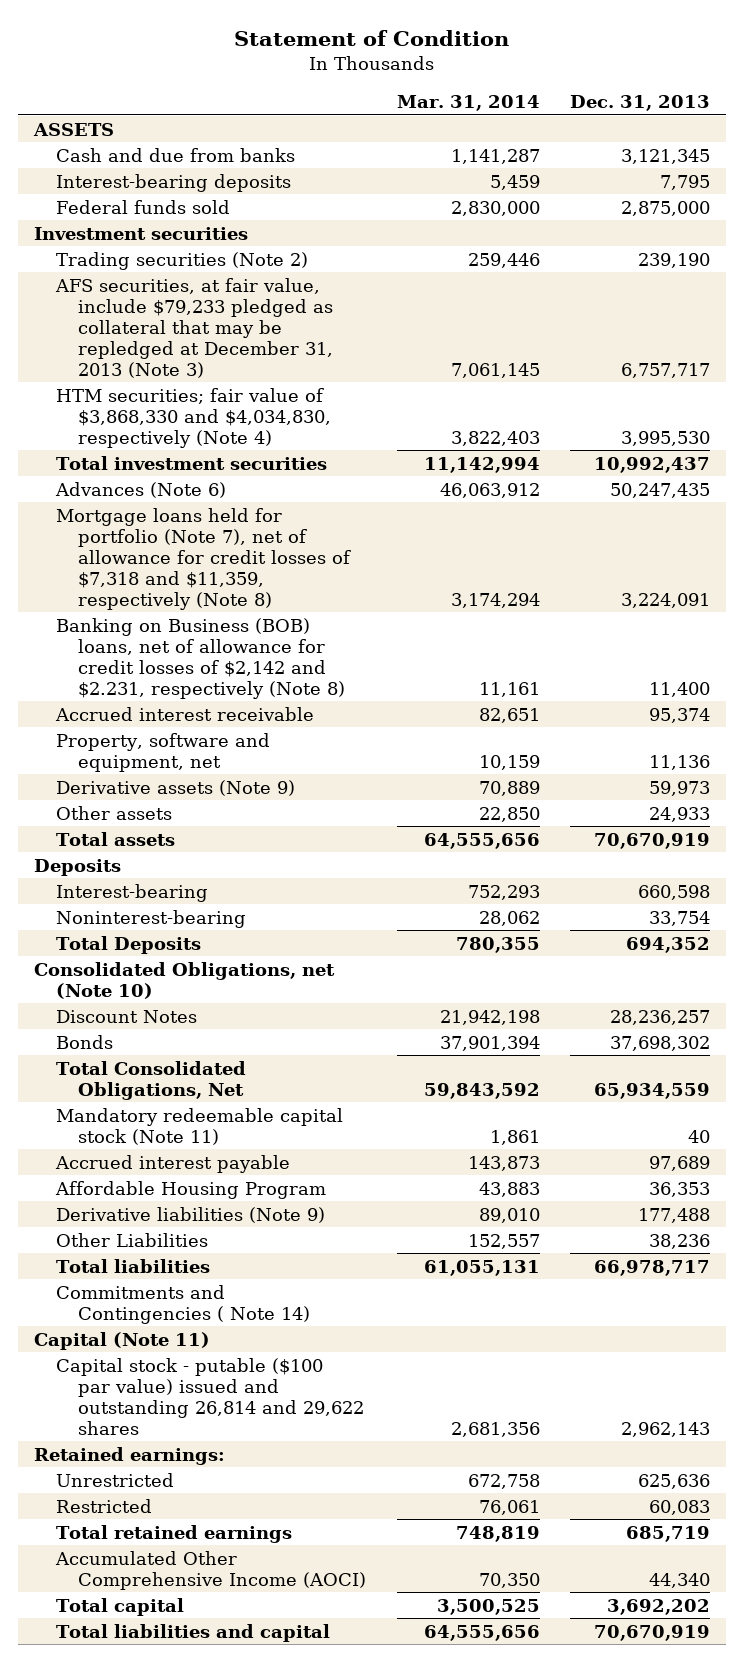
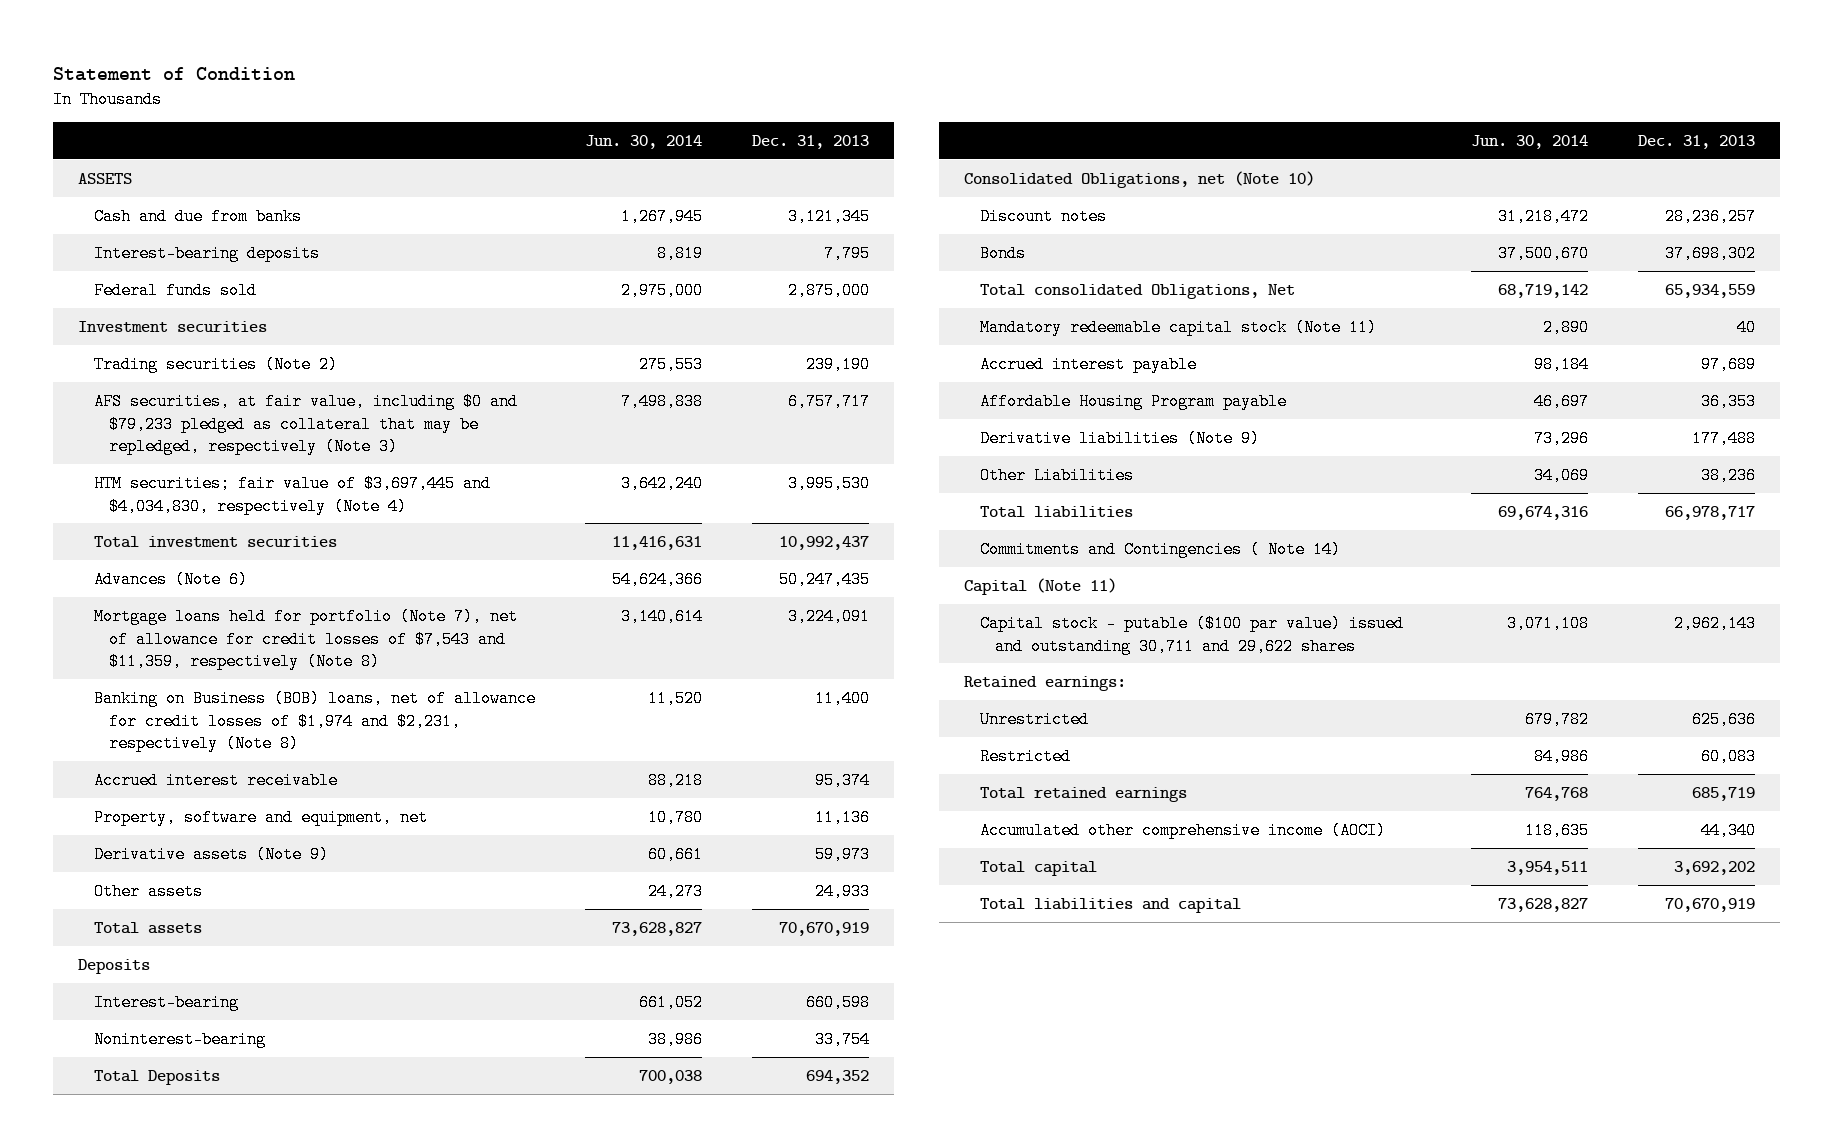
[396,95,540,112] Mar. 31, 2014 -> none
none -> [584,134,702,149] Jun. 30, 2014
[54,277,333,378] AFS securities, at fair value, include $79,233 pledged as collateral that may be repledged at December 31, 2013 (Note 3) -> [93,392,518,456] AFS securities, at fair value, including $0 and $79,233 pledged as collateral that may be repledged, respectively (Note 3)
[55,387,331,448] HTM securities; fair value of $3,868,330 and $4,034,830, respectively (Note 4) -> [93,474,491,515] HTM securities; fair value of $3,697,445 and $4,034,830, respectively (Note 4)
[55,507,351,610] Mortgage loans held for portfolio (Note 7), net of allowance for credit losses of $7,318 and $11,359, respectively (Note 8) -> [93,607,518,671] Mortgage loans held for portfolio (Note 7), net of allowance for credit losses of $7,543 and $11,359, respectively (Note 8)
[55,617,345,699] Banking on Business (BOB) loans, net of allowance for credit losses of $2,142 and $2.231, respectively (Note 8) -> [93,689,536,753] Banking on Business (BOB) loans, net of allowance for credit losses of $1,974 and $2,231, respectively (Note 8)
[55,1009,197,1023] Discount Notes -> [979,207,1107,225] Discount notes
[55,1060,246,1100] Total Consolidated Obligations, Net -> [979,283,1295,299] Total consolidated Obligations, Net
[54,1180,326,1199] Affordable Housing Program -> [979,392,1287,410] Affordable Housing Program payable
[55,1357,364,1435] Capital stock - putable ($100 par value) issued and outstanding 26,814 and 29,622 shares -> [979,614,1404,655] Capital stock - putable ($100 par value) issued and outstanding 30,711 and 29,622 shares
[54,1550,366,1590] Accumulated Other Comprehensive Income (AOCI) -> [979,821,1386,839] Accumulated other comprehensive income (AOCI)

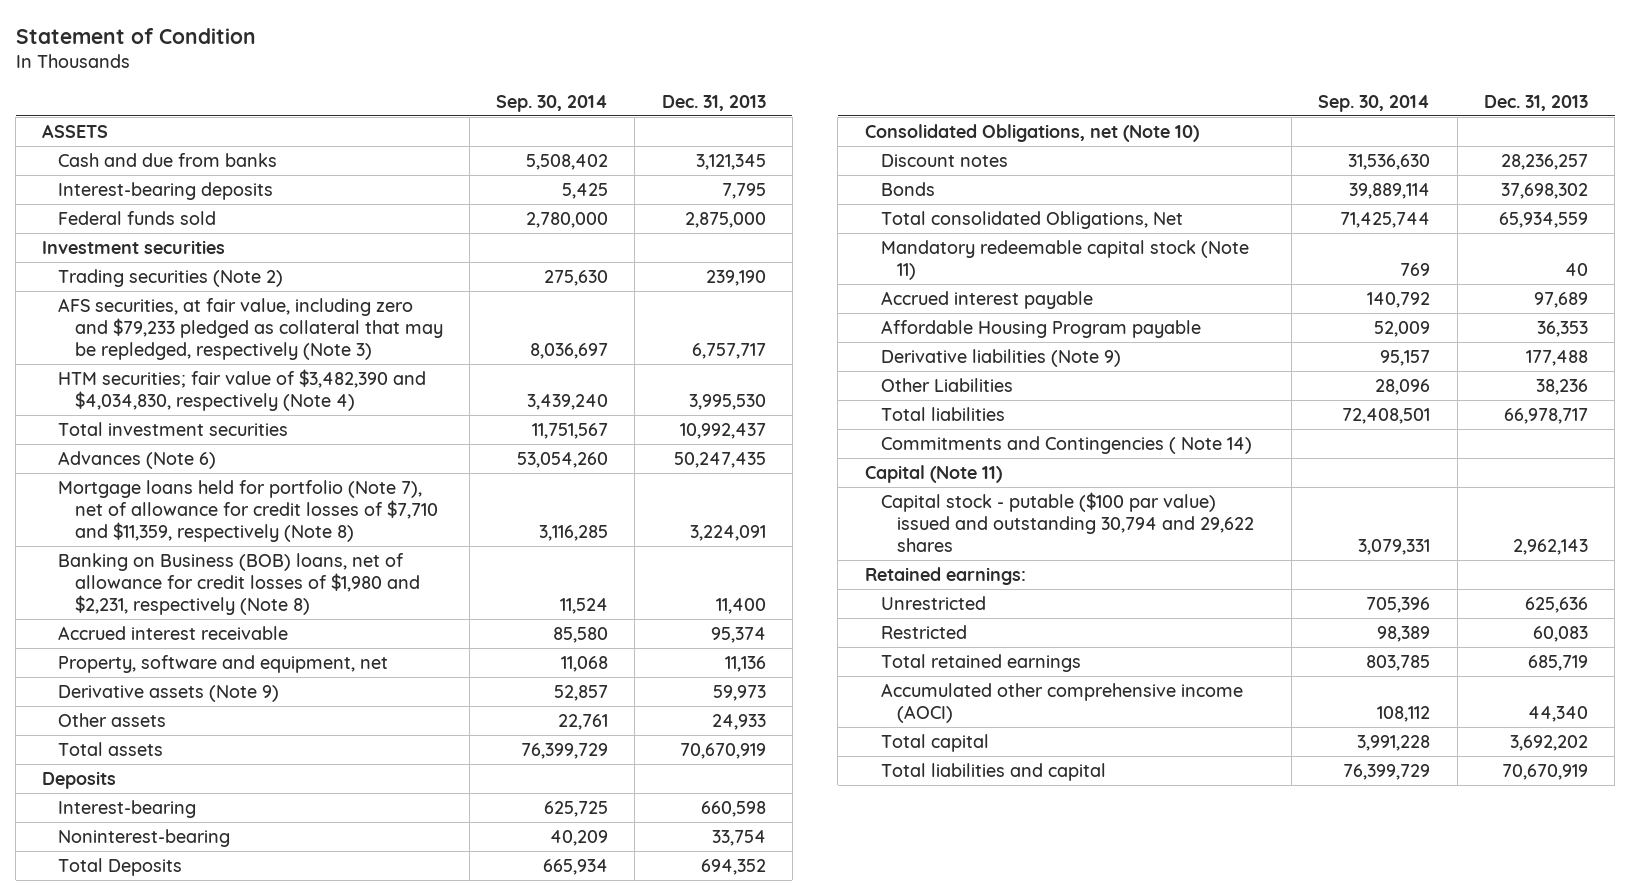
[584,134,702,149] Jun. 30, 2014 -> none
none -> [496,94,609,112] Sep. 30, 2014
[93,392,518,456] AFS securities, at fair value, including $0 and $79,233 pledged as collateral that may be repledged, respectively (Note 3) -> [58,297,443,360] AFS securities, at fair value, including zero and $79,233 pledged as collateral that may be repledged, respectively (Note 3)
[93,474,491,515] HTM securities; fair value of $3,697,445 and $4,034,830, respectively (Note 4) -> [58,368,427,411] HTM securities; fair value of $3,482,390 and $4,034,830, respectively (Note 4)
[93,607,518,671] Mortgage loans held for portfolio (Note 7), net of allowance for credit losses of $7,543 and $11,359, respectively (Note 8) -> [58,479,438,542] Mortgage loans held for portfolio (Note 7), net of allowance for credit losses of $7,710 and $11,359, respectively (Note 8)
[93,689,536,753] Banking on Business (BOB) loans, net of allowance for credit losses of $1,974 and $2,231, respectively (Note 8) -> [58,552,420,615] Banking on Business (BOB) loans, net of allowance for credit losses of $1,980 and $2,231, respectively (Note 8)
[979,614,1404,655] Capital stock - putable ($100 par value) issued and outstanding 30,711 and 29,622 shares -> [880,491,1254,552] Capital stock - putable ($100 par value) issued and outstanding 30,794 and 29,622 shares

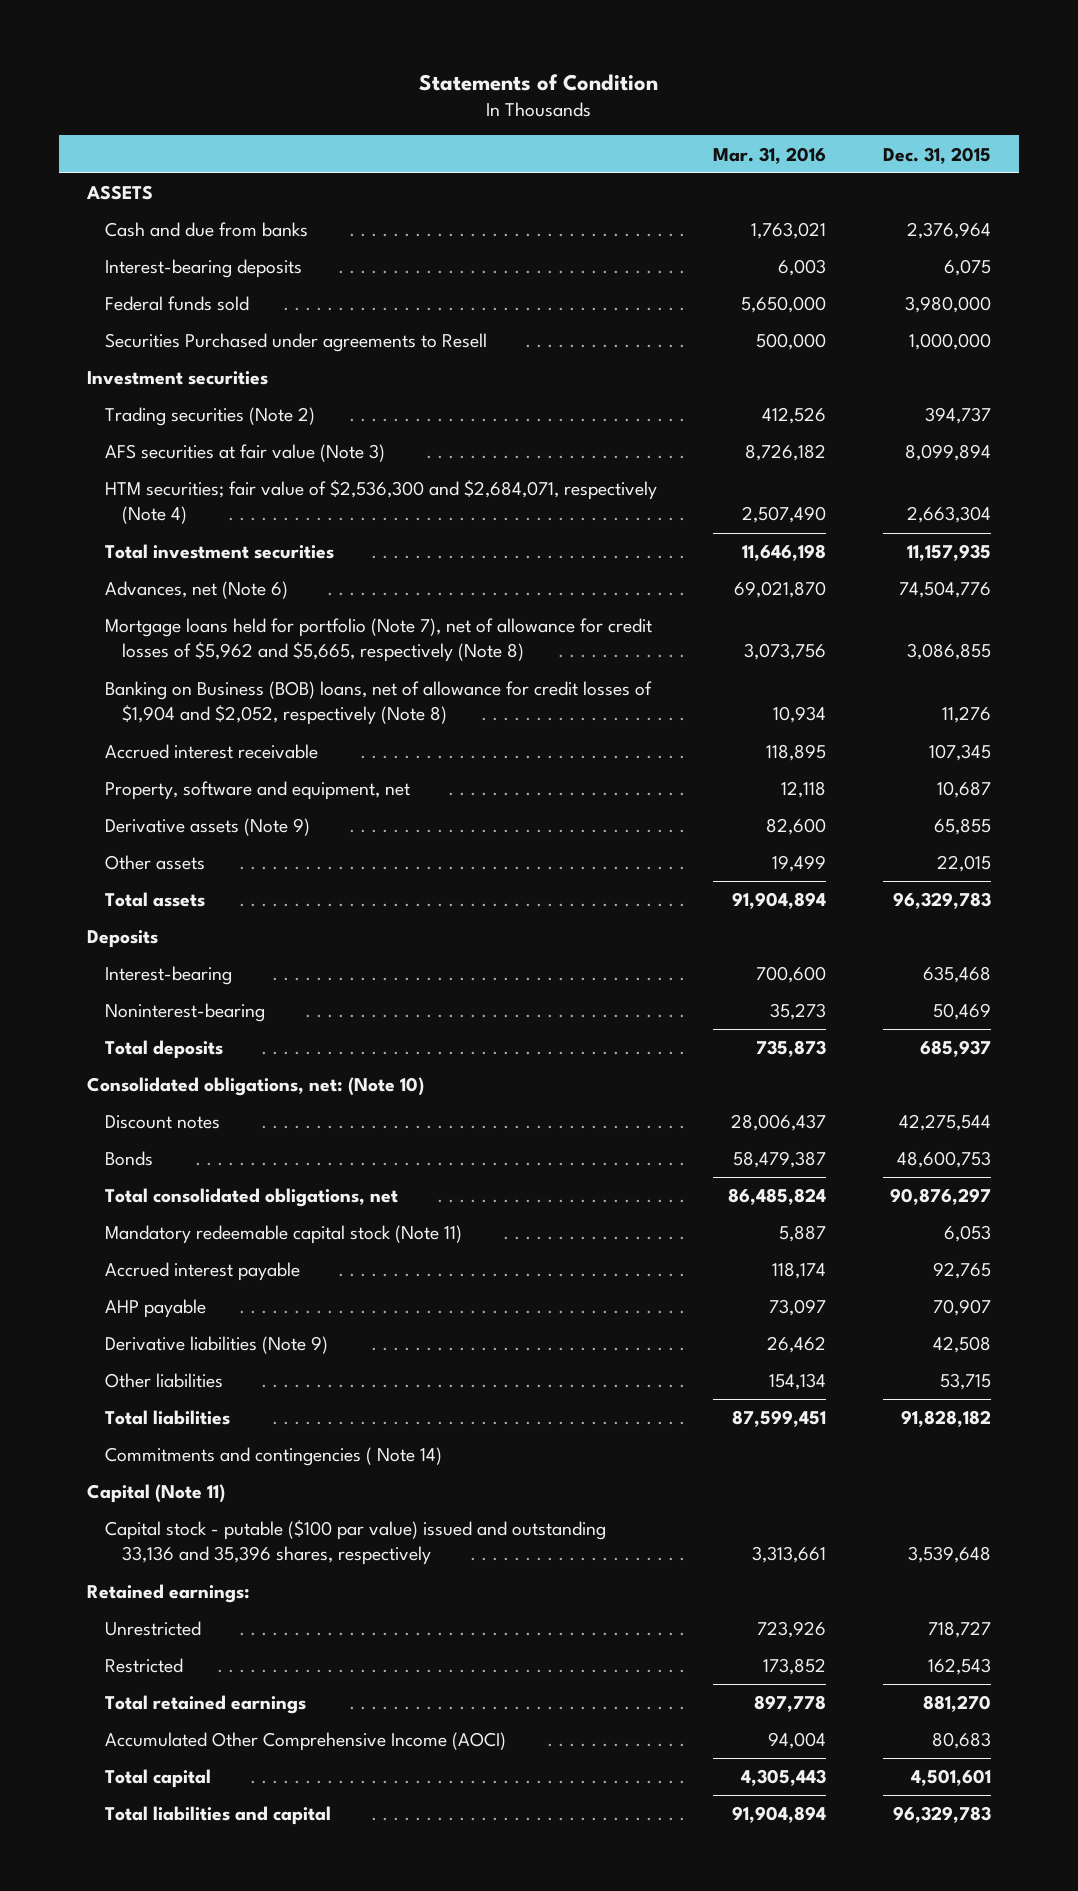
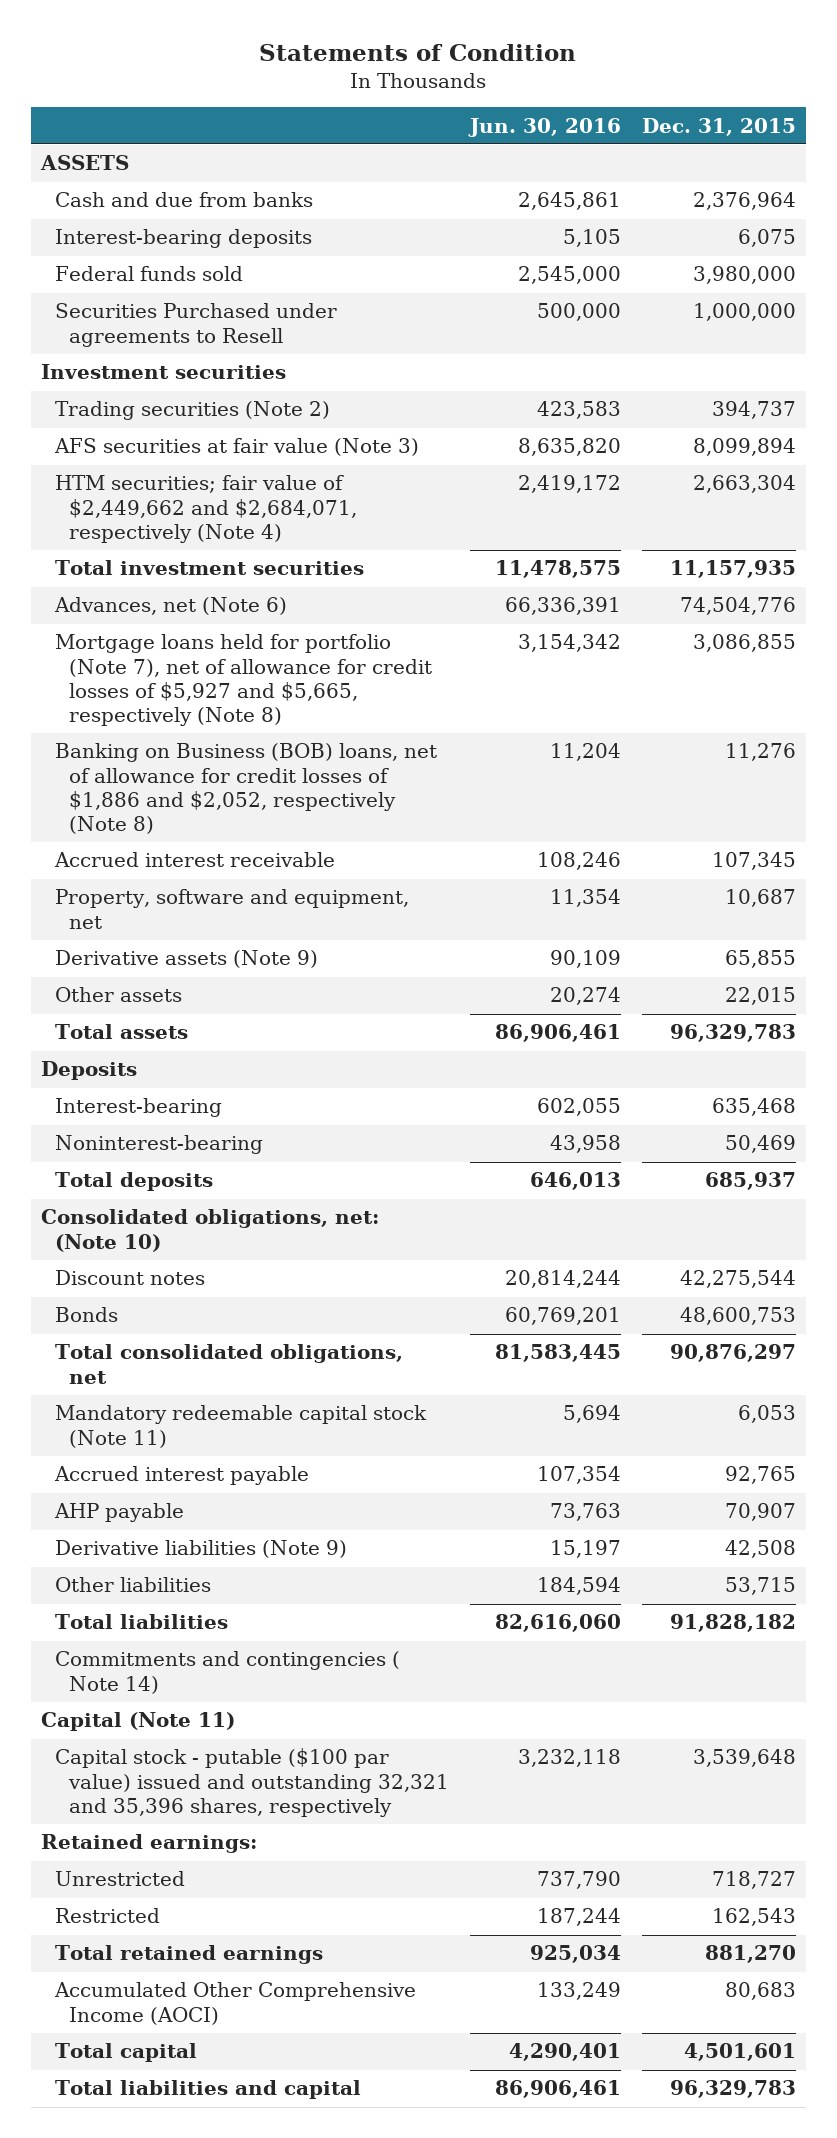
[713,146,827,164] Mar. 31, 2016 -> none
none -> [467,117,621,137] Jun. 30, 2016
[104,480,657,525] HTM securities; fair value of $2,536,300 and $2,684,071, respectively (Note 4) -> [54,475,357,543] HTM securities; fair value of $2,449,662 and $2,684,071, respectively (Note 4)
[104,618,652,663] Mortgage loans held for portfolio (Note 7), net of allowance for credit losses of $5,962 and $5,665, respectively (Note 8) -> [54,634,432,727] Mortgage loans held for portfolio (Note 7), net of allowance for credit losses of $5,927 and $5,665, respectively (Note 8)
[104,681,652,726] Banking on Business (BOB) loans, net of allowance for credit losses of $1,904 and $2,052, respectively (Note 8) -> [54,743,437,835] Banking on Business (BOB) loans, net of allowance for credit losses of $1,886 and $2,052, respectively (Note 8)
[104,1520,606,1566] Capital stock - putable ($100 par value) issued and outstanding 33,136 and 35,396 shares, respectively -> [54,1748,449,1817] Capital stock - putable ($100 par value) issued and outstanding 32,321 and 35,396 shares, respectively

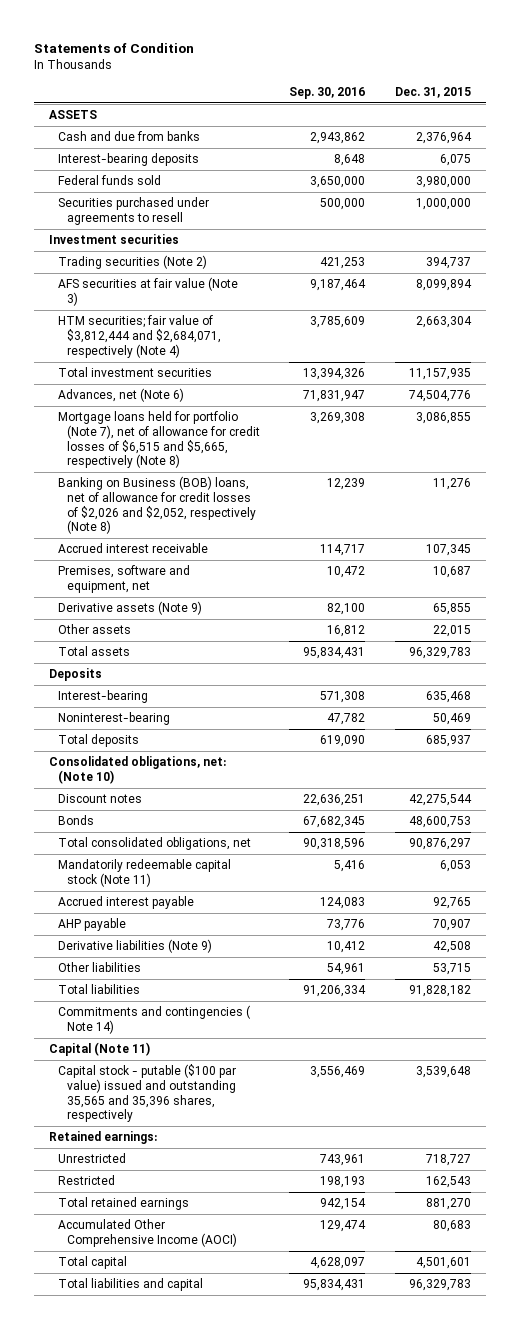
[467,117,621,137] Jun. 30, 2016 -> none
none -> [289,87,366,100] Sep. 30, 2016
[54,303,337,347] Securities Purchased under agreements to Resell -> [57,197,209,226] Securities purchased under agreements to resell
[54,475,357,543] HTM securities; fair value of $2,449,662 and $2,684,071, respectively (Note 4) -> [57,315,221,358] HTM securities; fair value of $3,812,444 and $2,684,071, respectively (Note 4)
[54,634,432,727] Mortgage loans held for portfolio (Note 7), net of allowance for credit losses of $5,927 and $5,665, respectively (Note 8) -> [57,411,260,469] Mortgage loans held for portfolio (Note 7), net of allowance for credit losses of $6,515 and $5,665, respectively (Note 8)
[54,743,437,835] Banking on Business (BOB) loans, net of allowance for credit losses of $1,886 and $2,052, respectively (Note 8) -> [57,476,256,535] Banking on Business (BOB) loans, net of allowance for credit losses of $2,026 and $2,052, respectively (Note 8)
[54,889,409,929] Property, software and equipment, net -> [57,565,190,594] Premises, software and equipment, net
[54,1405,427,1448] Mandatory redeemable capital stock (Note 11) -> [57,859,231,888] Mandatorily redeemable capital stock (Note 11)
[54,1748,449,1817] Capital stock - putable ($100 par value) issued and outstanding 32,321 and 35,396 shares, respectively -> [57,1064,236,1123] Capital stock - putable ($100 par value) issued and outstanding 35,565 and 35,396 shares, respectively

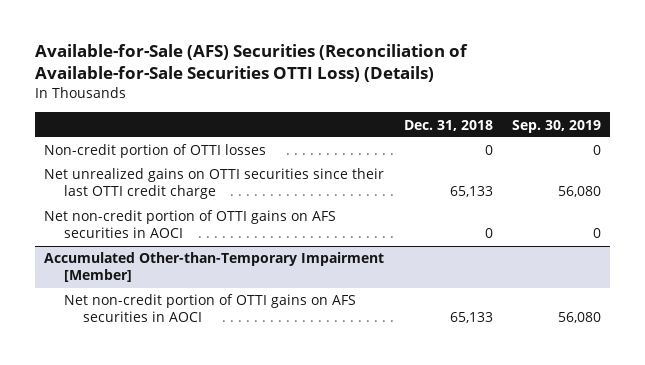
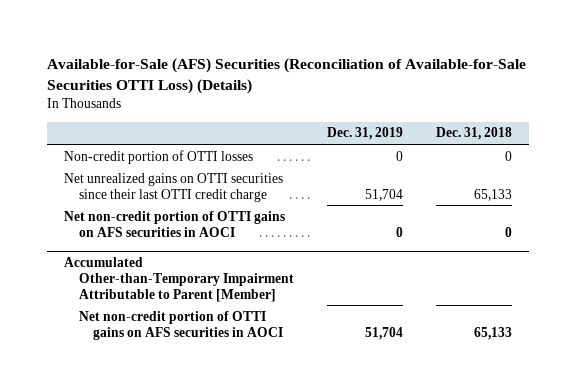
[511,119,601,133] Sep. 30, 2019 -> none
none -> [327,127,404,141] Dec. 31, 2019
[44,252,385,283] Accumulated Other-than-Temporary Impairment [Member] -> [64,256,294,302] Accumulated Other-than-Temporary Impairment Attributable to Parent [Member]

